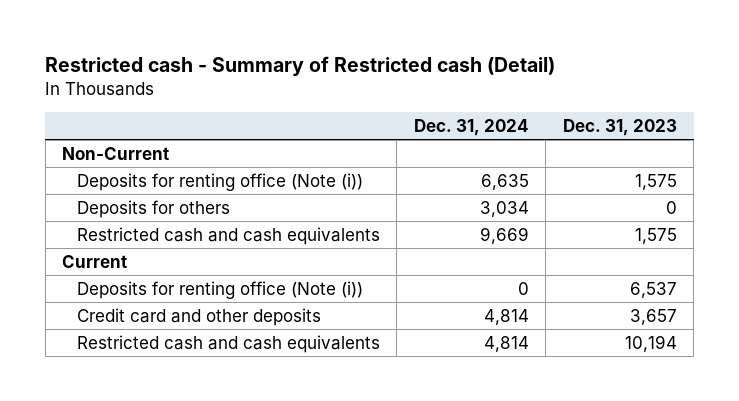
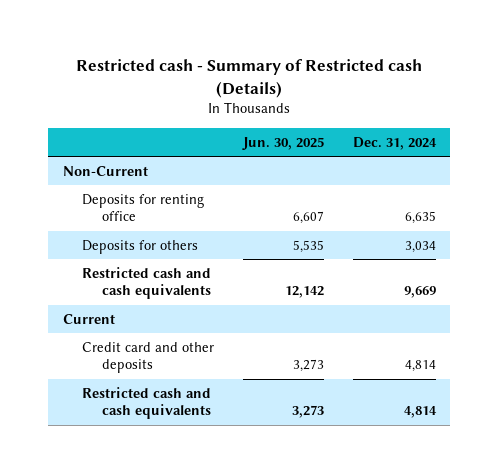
[45,55,556,76] Restricted cash - Summary of Restricted cash (Detail) -> [76,59,423,98] Restricted cash - Summary of Restricted cash (Details)
[562,118,677,136] Dec. 31, 2023 -> none
none -> [242,136,325,150] Jun. 30, 2025
[76,172,363,191] Deposits for renting office (Note (i)) -> [82,193,205,222] Deposits for renting office
[76,280,363,299] Deposits for renting office (Note (i)) -> none

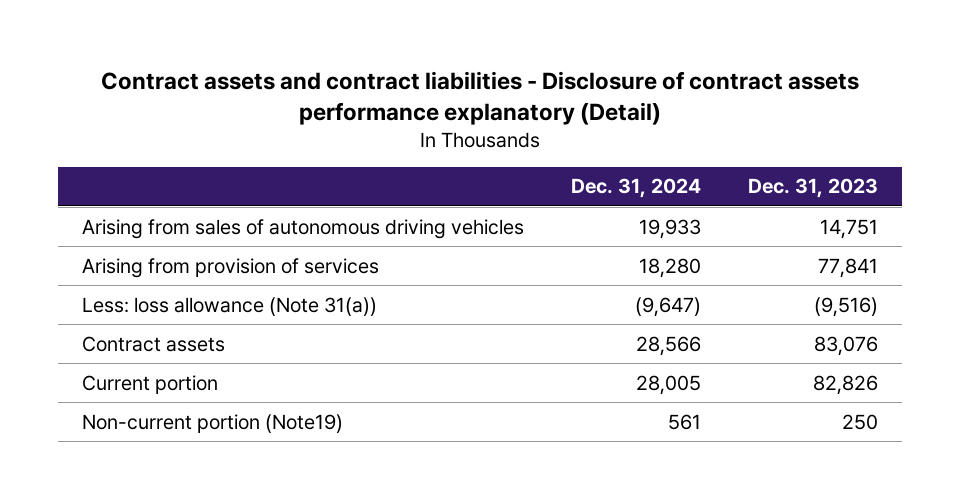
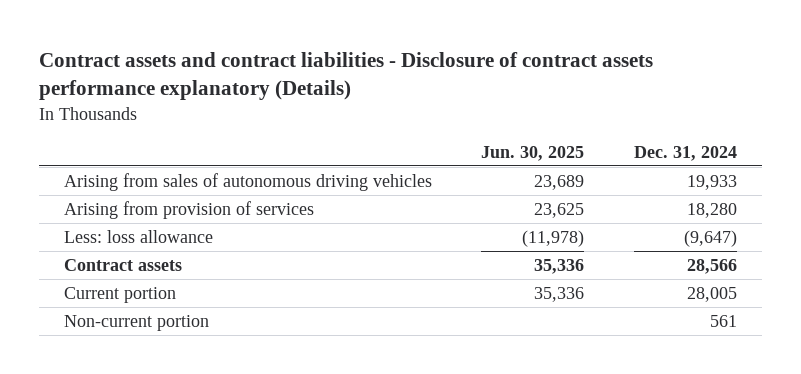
[101,71,860,125] Contract assets and contract liabilities - Disclosure of contract assets performance explanatory (Detail) -> [38,51,653,101] Contract assets and contract liabilities - Disclosure of contract assets performance explanatory (Details)
[748,178,879,199] Dec. 31, 2023 -> none
none -> [481,145,585,161] Jun. 30, 2025
[81,296,377,316] Less: loss allowance (Note 31(a)) -> [63,229,213,243] Less: loss allowance
[81,413,343,433] Non-current portion (Note19) -> [63,314,209,331] Non-current portion

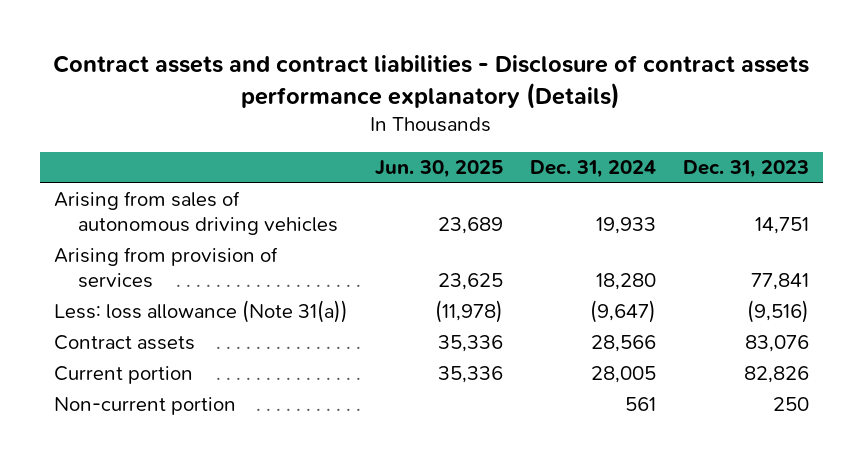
none -> [683,160,810,179] Dec. 31, 2023
[63,229,213,243] Less: loss allowance -> [53,300,348,324] Less: loss allowance (Note 31(a))

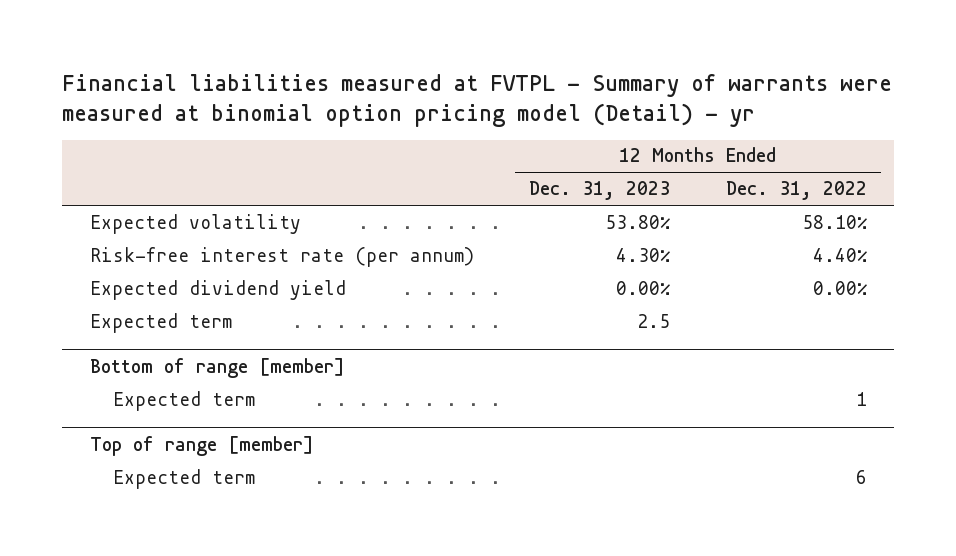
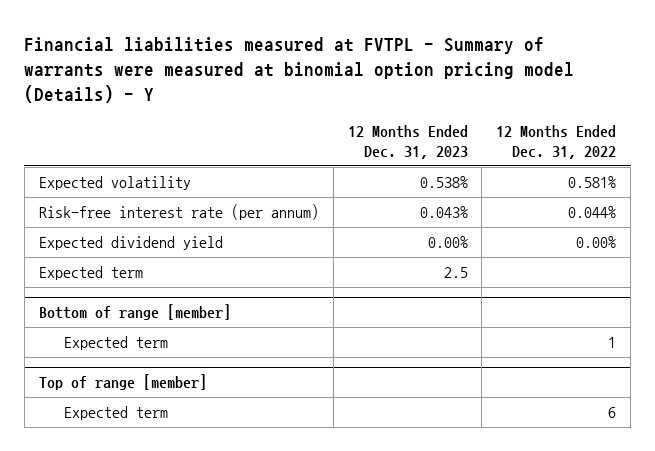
[61,74,892,127] Financial liabilities measured at FVTPL - Summary of warrants were measured at binomial option pricing model (Detail) - yr -> [24,36,575,103] Financial liabilities measured at FVTPL - Summary of warrants were measured at binomial option pricing model (Details) - Y
[605,214,672,229] 53.80% -> [419,175,468,188] 0.538%
[801,214,868,229] 58.10% -> [568,175,617,188] 0.581%
[616,247,672,262] 4.30% -> [419,205,468,218] 0.043%
[812,247,868,262] 4.40% -> [568,205,617,218] 0.044%

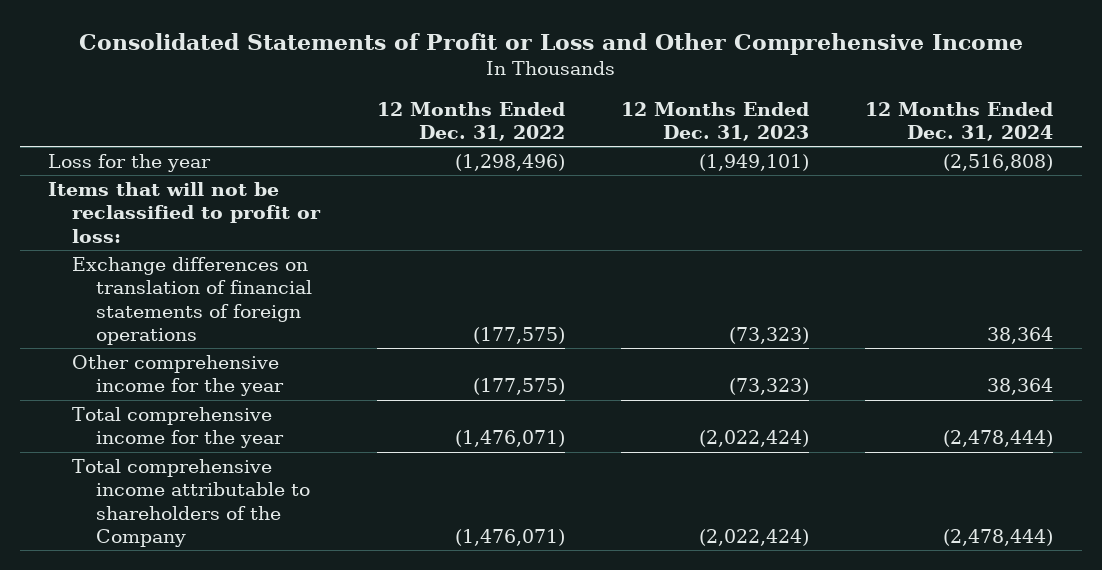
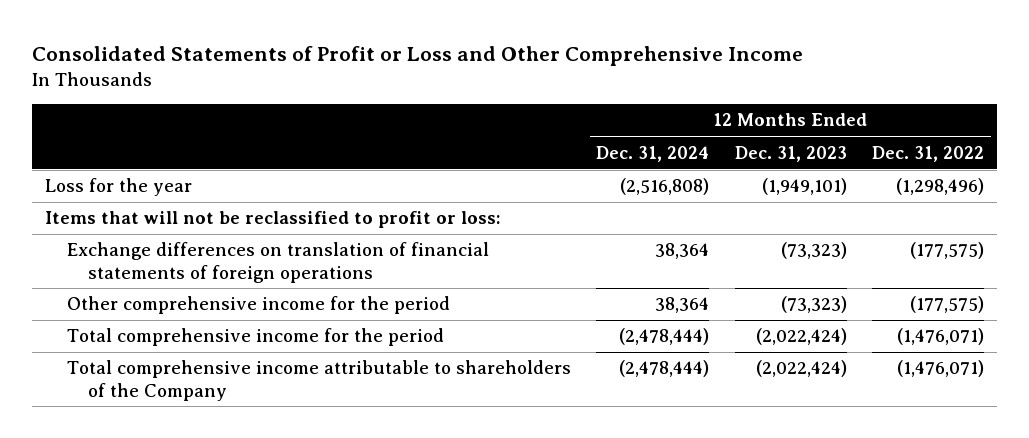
[72,355,285,397] Other comprehensive income for the year -> [66,296,450,315] Other comprehensive income for the period
[72,407,285,449] Total comprehensive income for the year -> [66,328,444,347] Total comprehensive income for the period

